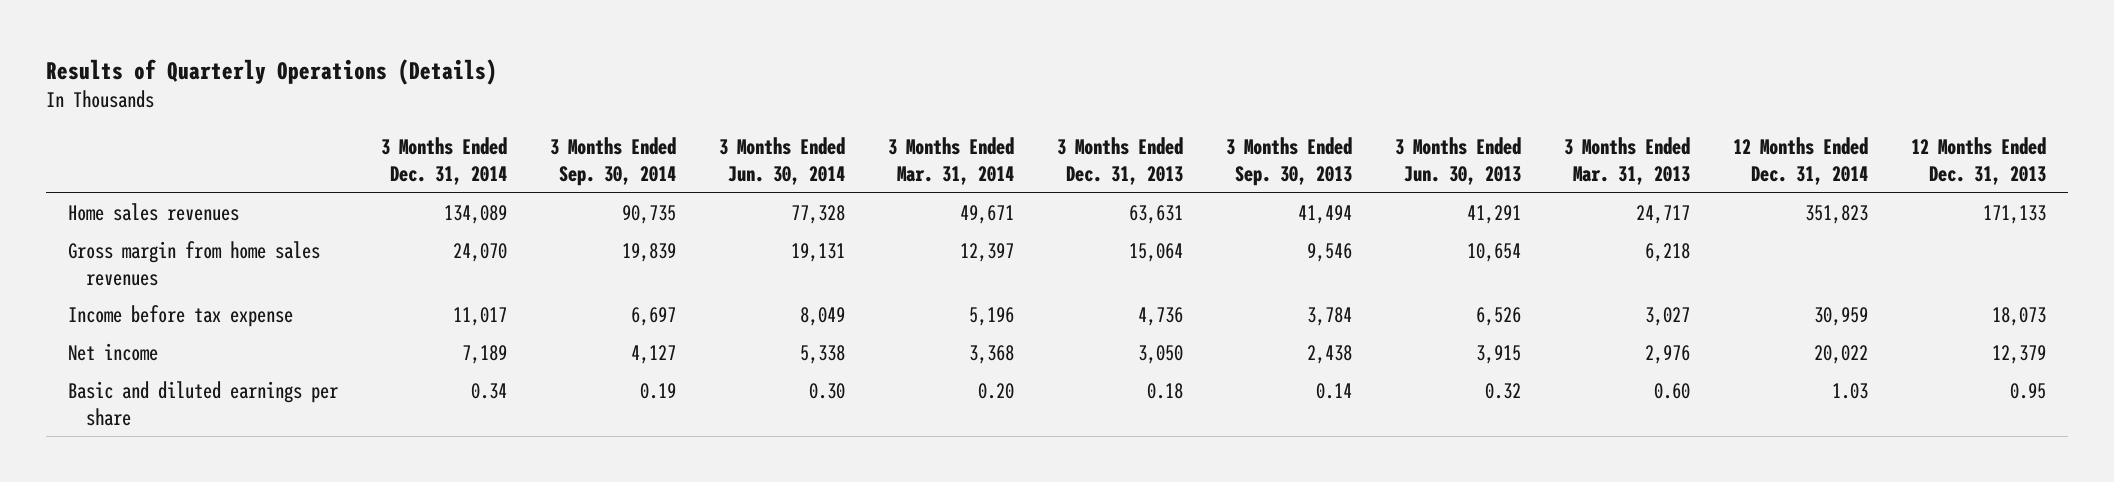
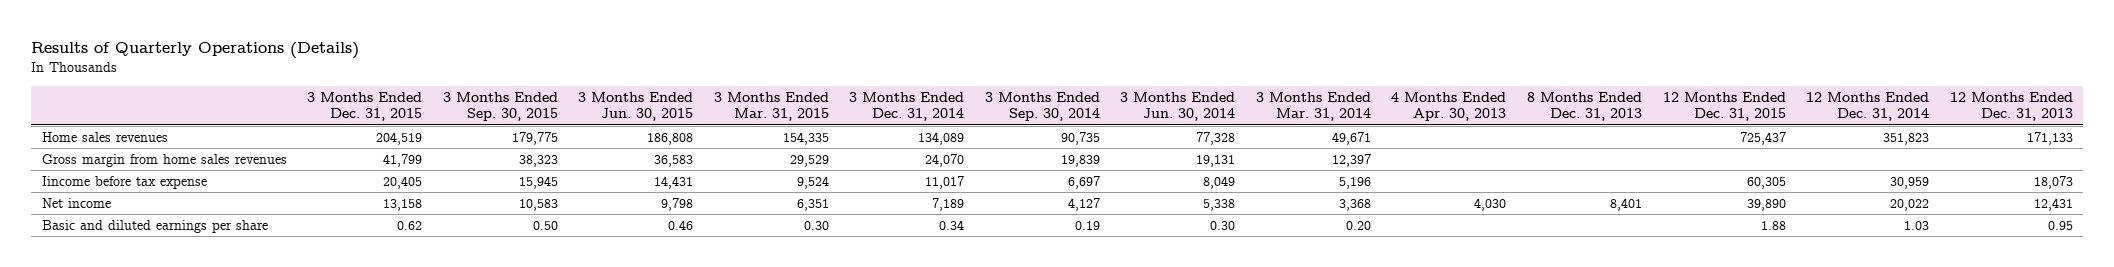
[1056,137,1183,186] 3 Months Ended Dec. 31, 2013 -> none
[1226,137,1353,187] 3 Months Ended Sep. 30, 2013 -> none
[1395,137,1522,186] 3 Months Ended Jun. 30, 2013 -> none
[1564,137,1691,186] 3 Months Ended Mar. 31, 2013 -> none
none -> [307,91,423,122] 3 Months Ended Dec. 31, 2015
none -> [442,91,558,122] 3 Months Ended Sep. 30, 2015
none -> [578,91,694,122] 3 Months Ended Jun. 30, 2015
none -> [713,91,829,122] 3 Months Ended Mar. 31, 2015
none -> [1391,91,1507,122] 4 Months Ended Apr. 30, 2013
none -> [1526,91,1642,122] 8 Months Ended Dec. 31, 2013
none -> [1662,91,1786,122] 12 Months Ended Dec. 31, 2015
[67,305,293,328] Income before tax expense -> [41,175,207,189] Iincome before tax expense
[1992,345,2047,365] 12,379 -> [2033,197,2073,211] 12,431

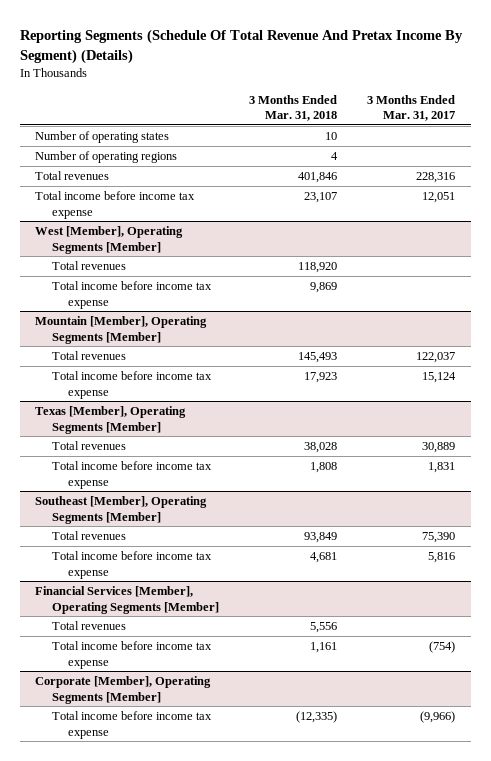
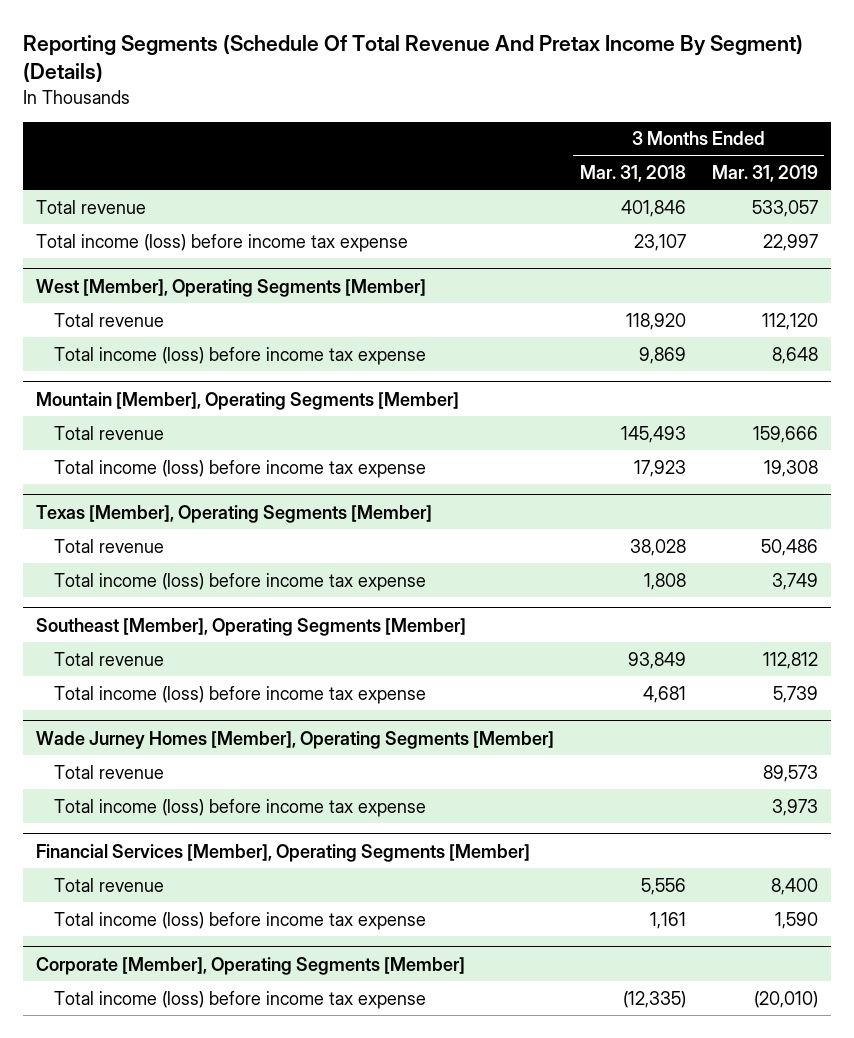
[367,94,456,122] 3 Months Ended Mar. 31, 2017 -> none
none -> [711,165,818,183] Mar. 31, 2019
[35,131,170,144] Number of operating states -> none
[35,151,178,164] Number of operating regions -> none
[35,171,110,181] Total revenues -> [35,199,146,214] Total revenue
[35,191,196,219] Total income before income tax expense -> [35,233,408,252] Total income (loss) before income tax expense
[51,261,126,271] Total revenues -> [54,312,165,327] Total revenue
[51,281,212,309] Total income before income tax expense -> [54,346,427,365] Total income (loss) before income tax expense
[51,351,126,361] Total revenues -> [54,425,165,440] Total revenue
[51,371,212,399] Total income before income tax expense -> [54,459,427,478] Total income (loss) before income tax expense
[51,441,126,451] Total revenues -> [54,538,165,553] Total revenue
[51,461,212,489] Total income before income tax expense -> [54,572,427,591] Total income (loss) before income tax expense
[51,531,126,541] Total revenues -> [54,651,165,666] Total revenue
[51,551,212,579] Total income before income tax expense -> [54,685,427,704] Total income (loss) before income tax expense
none -> [35,730,554,749] Wade Jurney Homes [Member], Operating Segments [Member]
none -> [54,764,165,779] Total revenue
none -> [54,798,427,817] Total income (loss) before income tax expense
[51,621,126,631] Total revenues -> [54,877,165,892] Total revenue
[51,641,212,669] Total income before income tax expense -> [54,911,427,930] Total income (loss) before income tax expense
[51,711,212,739] Total income before income tax expense -> [54,990,427,1009] Total income (loss) before income tax expense

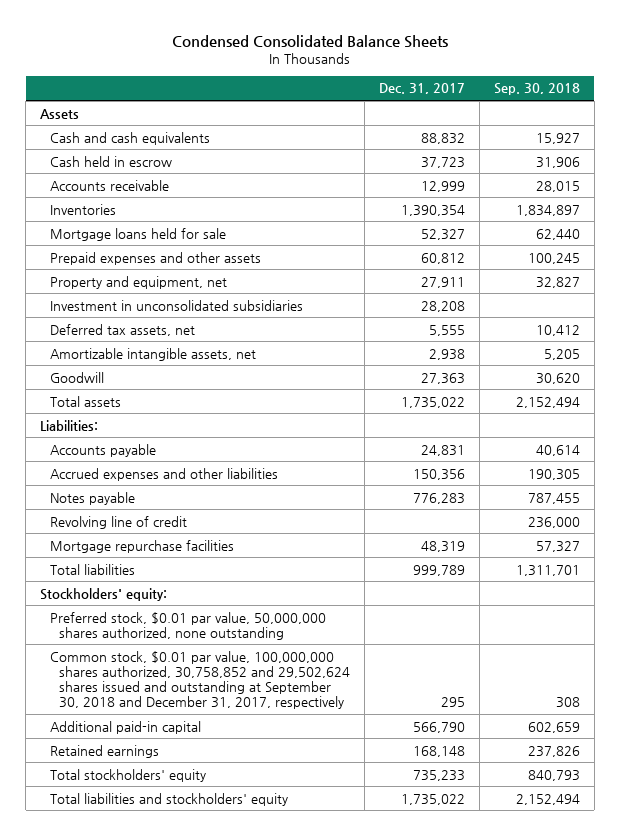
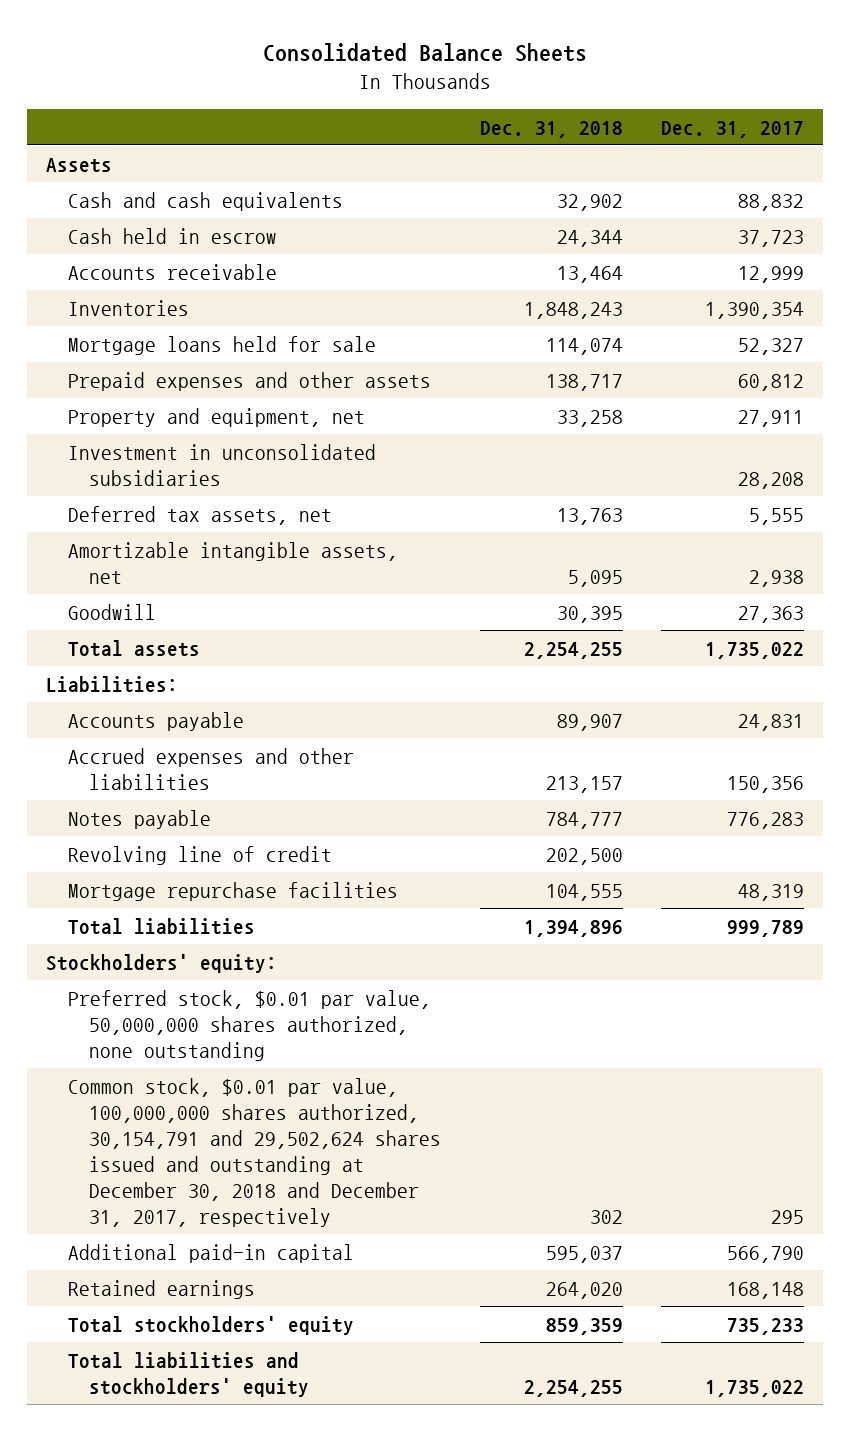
[172,34,449,48] Condensed Consolidated Balance Sheets -> [263,42,588,62] Consolidated Balance Sheets
[493,83,580,96] Sep. 30, 2018 -> none
none -> [479,120,623,138] Dec. 31, 2018
[49,650,351,709] Common stock, $0.01 par value, 100,000,000 shares authorized, 30,758,852 and 29,502,624 shares issued and outstanding at September 30, 2018 and December 31, 2017, respectively -> [67,1077,442,1227] Common stock, $0.01 par value, 100,000,000 shares authorized, 30,154,791 and 29,502,624 shares issued and outstanding at December 30, 2018 and December 31, 2017, respectively

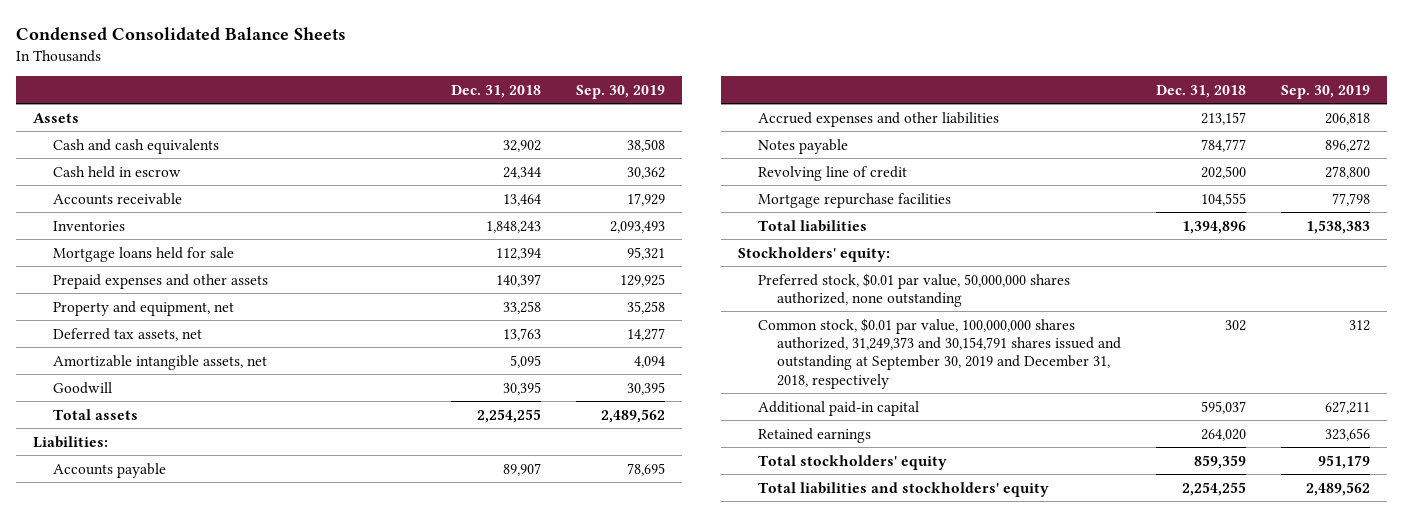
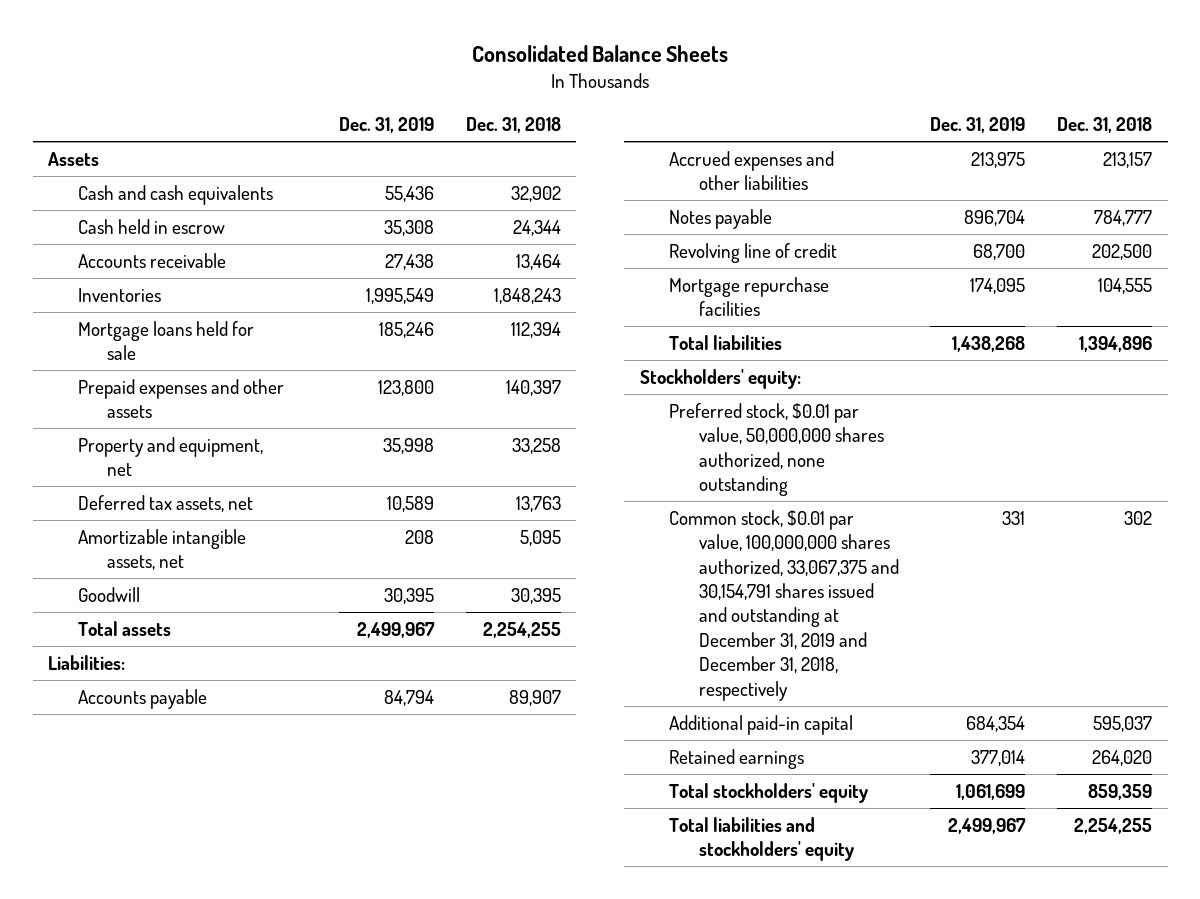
[15,26,346,40] Condensed Consolidated Balance Sheets -> [472,45,729,63] Consolidated Balance Sheets
[575,84,665,99] Sep. 30, 2019 -> none
none -> [338,117,434,134] Dec. 31, 2019
[757,317,1122,389] Common stock, $0.01 par value, 100,000,000 shares authorized, 31,249,373 and 30,154,791 shares issued and outstanding at September 30, 2019 and December 31, 2018, respectively -> [669,509,899,701] Common stock, $0.01 par value, 100,000,000 shares authorized, 33,067,375 and 30,154,791 shares issued and outstanding at December 31, 2019 and December 31, 2018, respectively

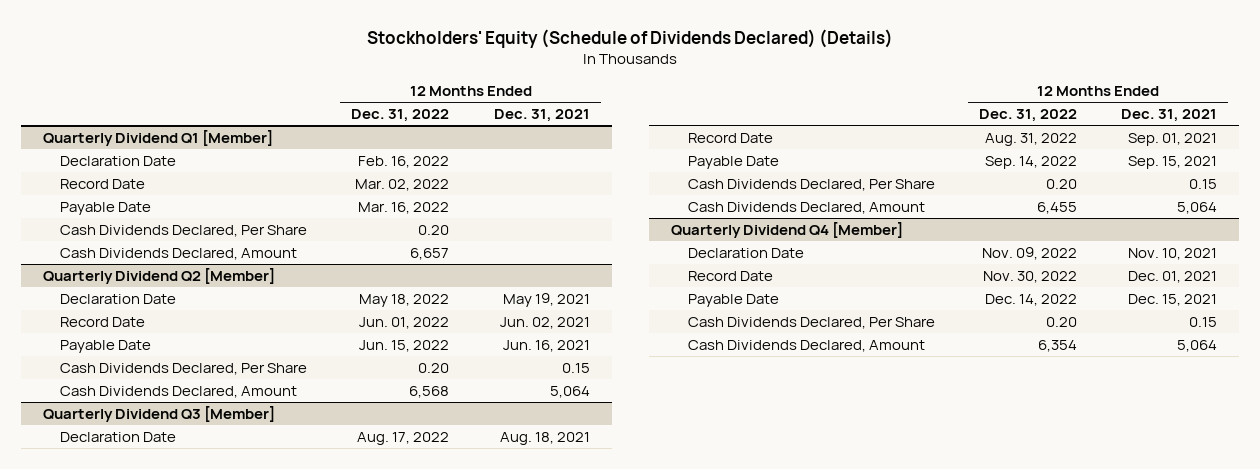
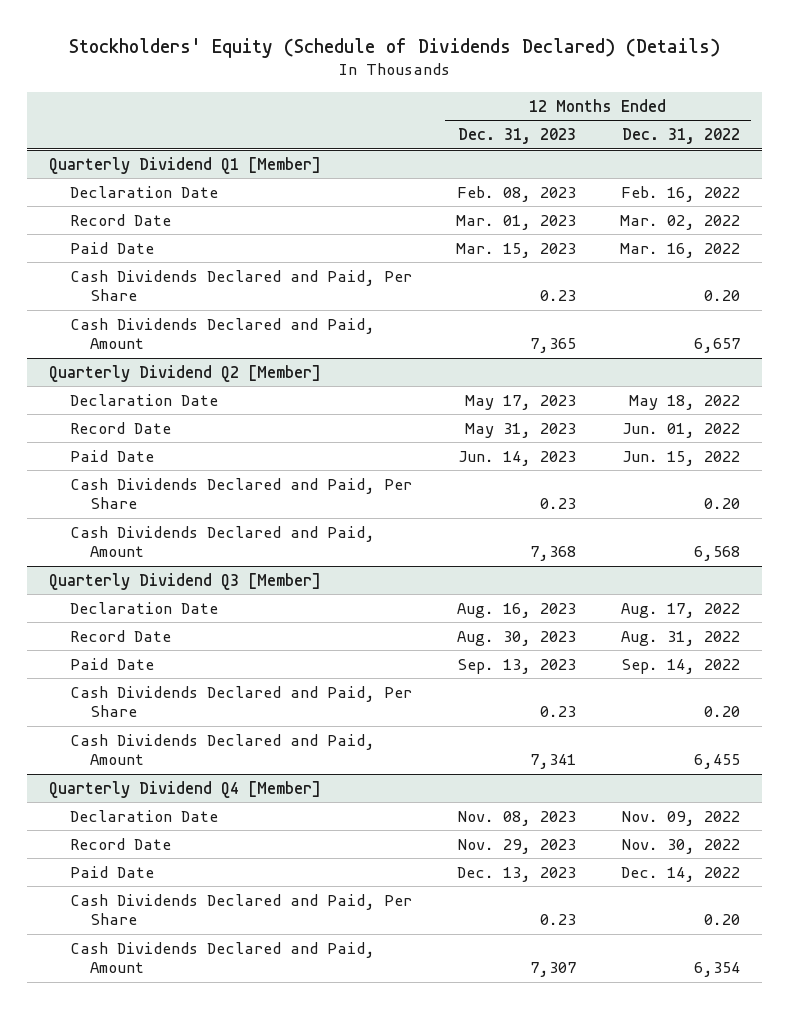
[493,108,590,122] Dec. 31, 2021 -> none
none -> [457,128,576,145] Dec. 31, 2023
[60,201,152,215] Payable Date -> [69,241,154,254] Paid Date
[60,224,308,237] Cash Dividends Declared, Per Share -> [69,269,412,302] Cash Dividends Declared and Paid, Per Share
[60,247,298,260] Cash Dividends Declared, Amount -> [69,317,375,350] Cash Dividends Declared and Paid, Amount
[60,339,152,353] Payable Date -> [69,449,154,462] Paid Date
[60,362,308,375] Cash Dividends Declared, Per Share -> [69,477,412,510] Cash Dividends Declared and Paid, Per Share
[60,385,298,398] Cash Dividends Declared, Amount -> [69,525,375,558] Cash Dividends Declared and Paid, Amount
[687,155,779,169] Payable Date -> [69,657,154,670] Paid Date
[687,178,935,191] Cash Dividends Declared, Per Share -> [69,685,412,718] Cash Dividends Declared and Paid, Per Share
[687,201,925,214] Cash Dividends Declared, Amount -> [69,733,375,766] Cash Dividends Declared and Paid, Amount
[687,293,779,307] Payable Date -> [69,865,154,878] Paid Date
[687,316,935,329] Cash Dividends Declared, Per Share -> [69,893,412,926] Cash Dividends Declared and Paid, Per Share
[687,339,925,352] Cash Dividends Declared, Amount -> [69,941,375,974] Cash Dividends Declared and Paid, Amount

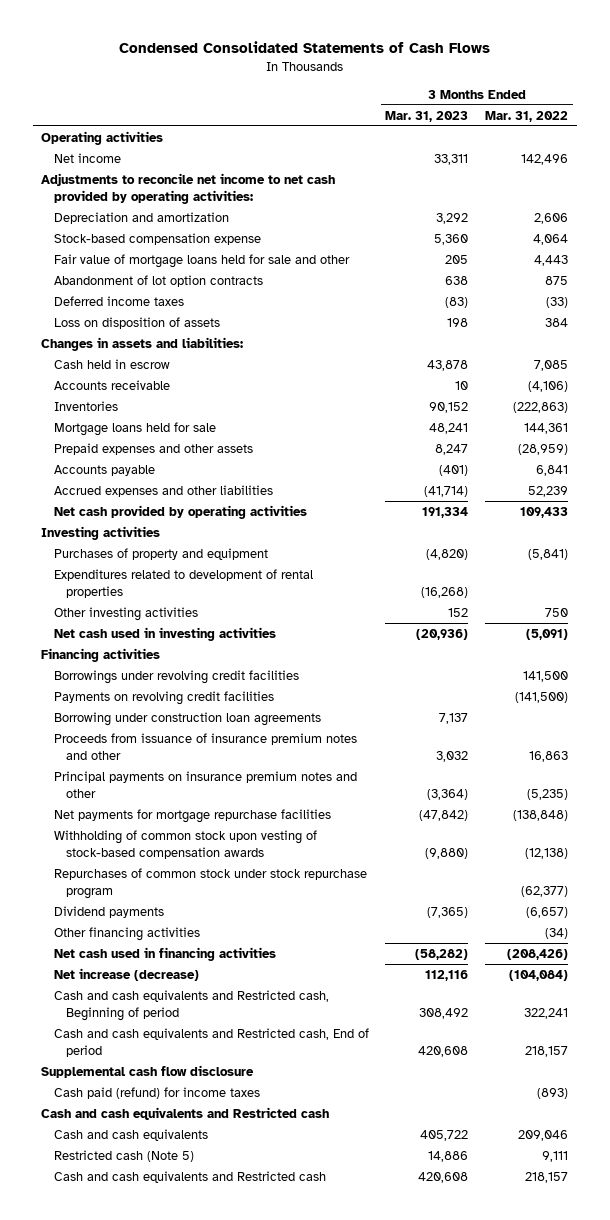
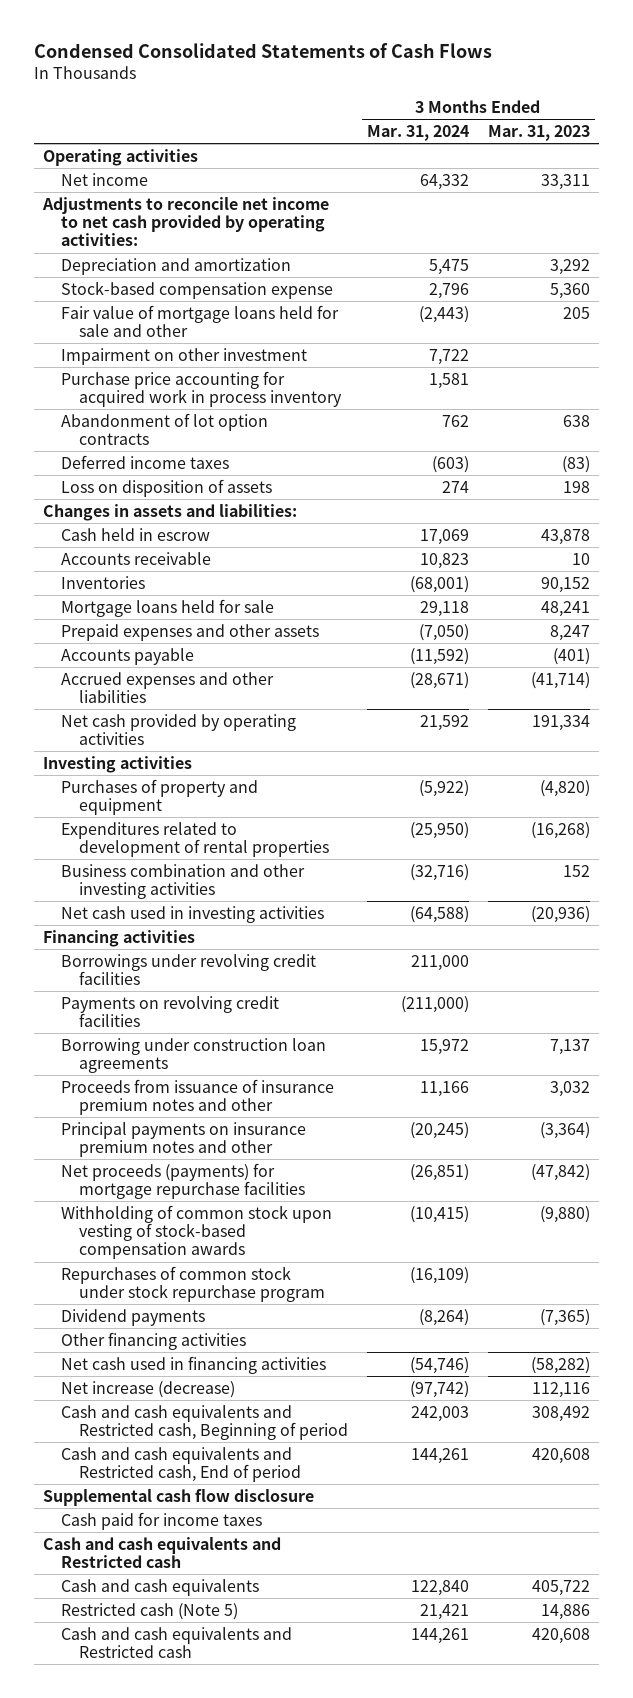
[485,110,569,122] Mar. 31, 2022 -> none
none -> [366,125,469,142] Mar. 31, 2024
none -> [60,347,307,365] Impairment on other investment
none -> [60,370,342,408] Purchase price accounting for acquired work in process inventory
[53,606,198,621] Other investing activities -> [60,863,305,900] Business combination and other investing activities
[53,808,331,823] Net payments for mortgage repurchase facilities -> [60,1162,305,1200] Net proceeds (payments) for mortgage repurchase facilities
[53,1086,260,1099] Cash paid (refund) for income taxes -> [60,1511,262,1530] Cash paid for income taxes

